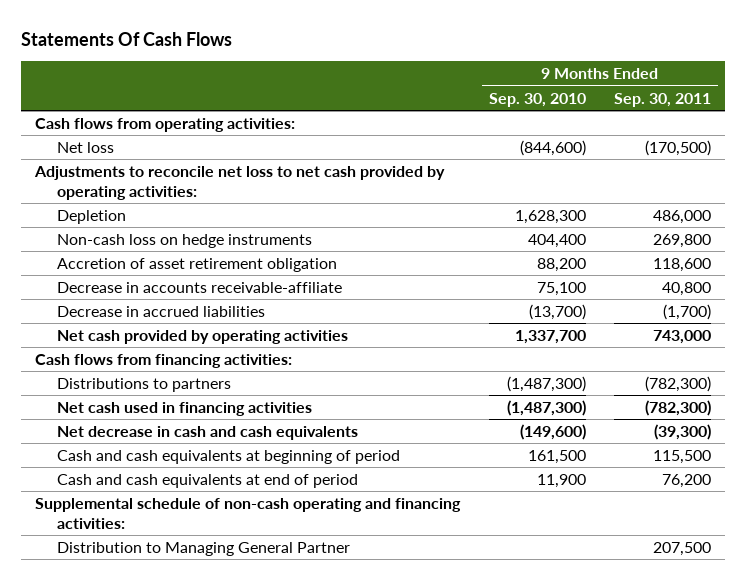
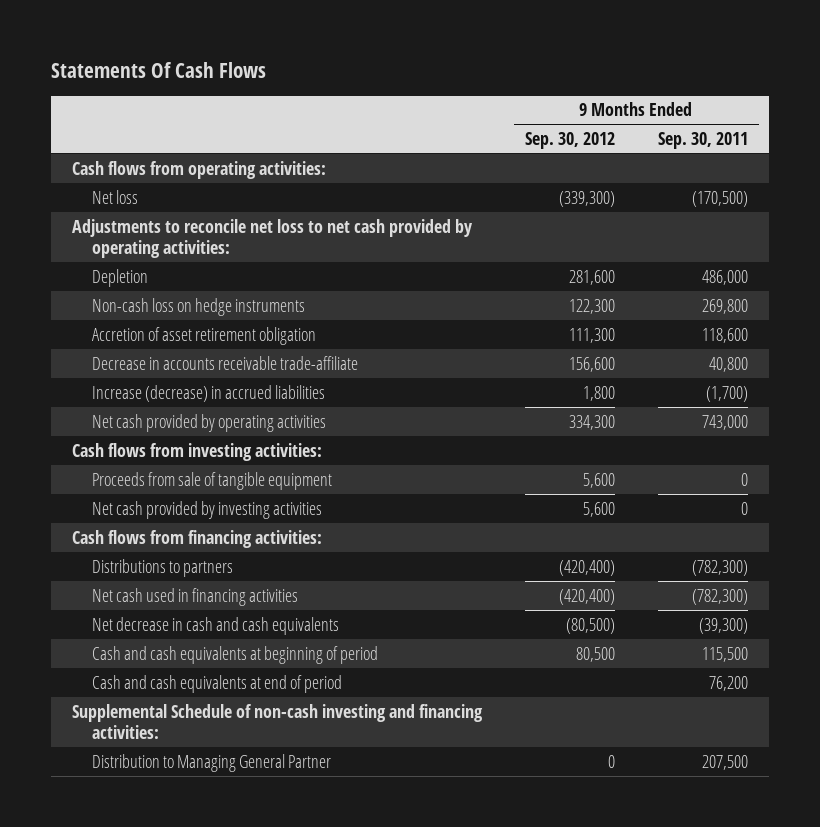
[488,92,586,107] Sep. 30, 2010 -> none
none -> [525,131,616,149] Sep. 30, 2012
[56,281,342,293] Decrease in accounts receivable-affiliate -> [91,355,358,370] Decrease in accounts receivable trade-affiliate
[56,305,265,317] Decrease in accrued liabilities -> [91,384,325,402] Increase (decrease) in accrued liabilities
none -> [72,442,323,461] Cash flows from investing activities:
none -> [91,471,332,490] Proceeds from sale of tangible equipment
none -> [91,500,322,519] Net cash provided by investing activities
[35,497,462,529] Supplemental schedule of non-cash operating and financing activities: -> [72,703,484,740] Supplemental Schedule of non-cash investing and financing activities:

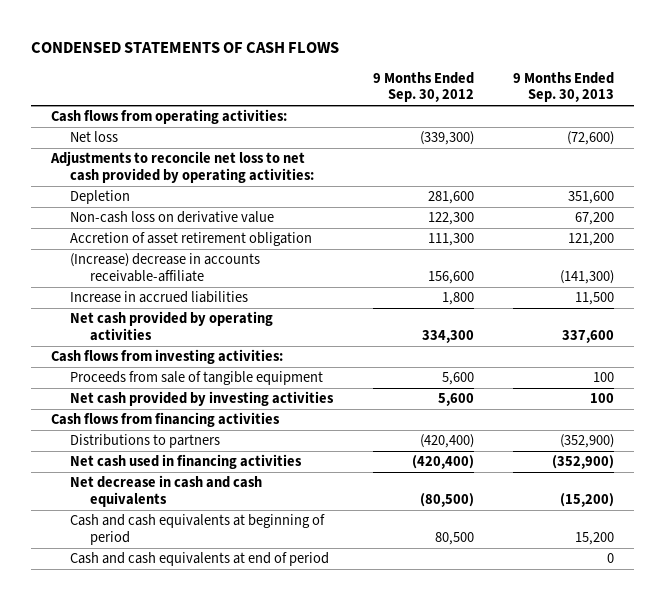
[50,62,266,79] Statements Of Cash Flows -> [30,42,339,54] CONDENSED STATEMENTS OF CASH FLOWS
[657,131,748,149] Sep. 30, 2011 -> none
none -> [513,71,615,103] 9 Months Ended Sep. 30, 2013
[91,297,305,316] Non-cash loss on hedge instruments -> [70,211,275,224] Non-cash loss on derivative value
[91,355,358,370] Decrease in accounts receivable trade-affiliate -> [70,253,261,282] (Increase) decrease in accounts receivable-affiliate
[91,384,325,402] Increase (decrease) in accrued liabilities -> [70,291,249,304] Increase in accrued liabilities
[72,529,323,548] Cash flows from financing activities: -> [50,412,280,428] Cash flows from financing activities
[72,703,484,740] Supplemental Schedule of non-cash investing and financing activities: -> none
[91,753,331,772] Distribution to Managing General Partner -> none

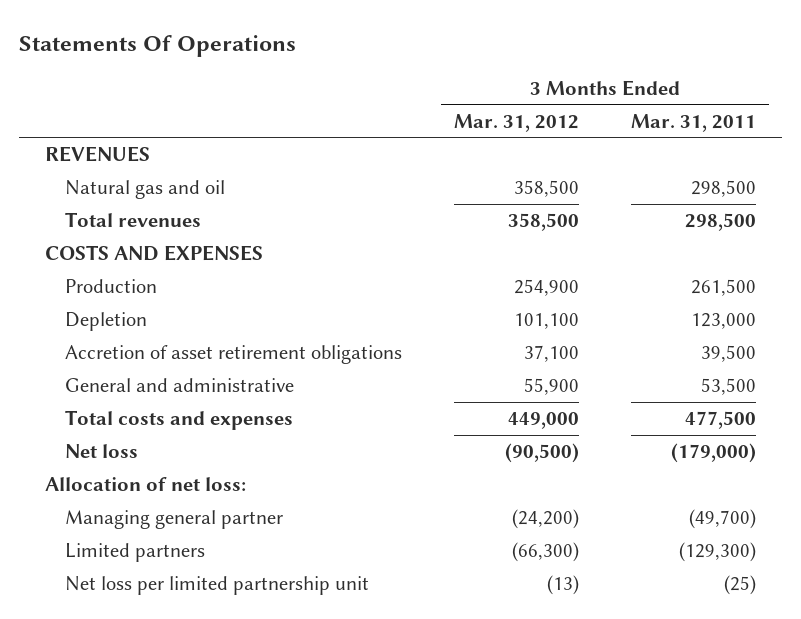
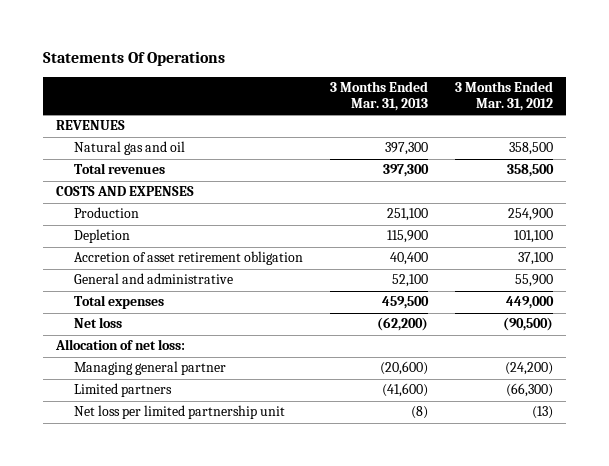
[631,113,757,132] Mar. 31, 2011 -> none
none -> [329,81,428,111] 3 Months Ended Mar. 31, 2013
[64,345,402,365] Accretion of asset retirement obligations -> [73,251,303,266] Accretion of asset retirement obligation
[64,410,293,431] Total costs and expenses -> [73,295,164,310] Total expenses

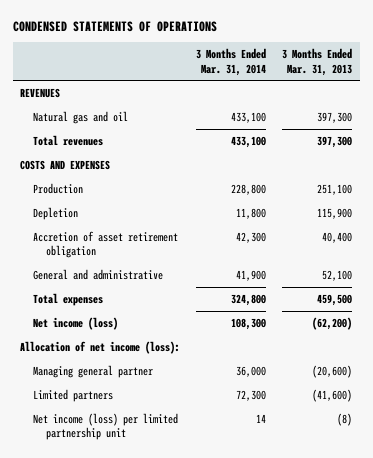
[42,51,225,67] Statements Of Operations -> [12,20,217,32] CONDENSED STATEMENTS OF OPERATIONS
[454,81,553,111] 3 Months Ended Mar. 31, 2012 -> none
none -> [196,48,267,76] 3 Months Ended Mar. 31, 2014
[73,317,122,329] Net loss -> [33,316,119,330] Net income (loss)
[55,339,186,351] Allocation of net loss: -> [20,340,181,354] Allocation of net income (loss):
[73,405,285,420] Net loss per limited partnership unit -> [33,412,179,441] Net income (loss) per limited partnership unit

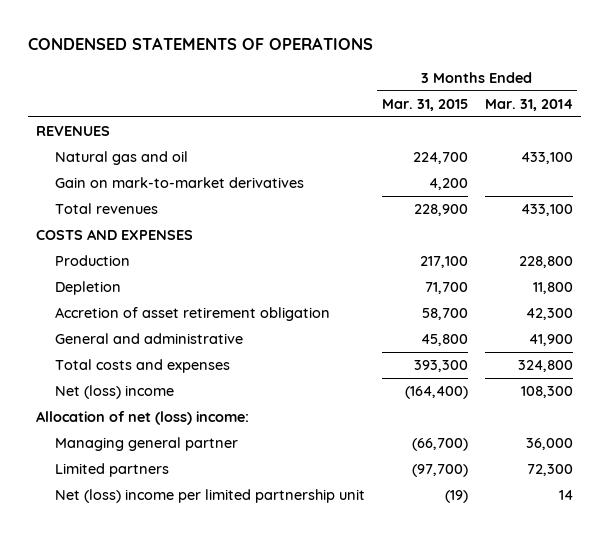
[282,48,353,76] 3 Months Ended Mar. 31, 2013 -> none
none -> [381,99,468,112] Mar. 31, 2015
none -> [54,177,304,189] Gain on mark-to-market derivatives
[33,292,104,306] Total expenses -> [54,359,230,374] Total costs and expenses
[33,316,119,330] Net income (loss) -> [54,385,174,400] Net (loss) income
[20,340,181,354] Allocation of net income (loss): -> [36,411,250,426] Allocation of net (loss) income:
[33,412,179,441] Net income (loss) per limited partnership unit -> [54,489,365,504] Net (loss) income per limited partnership unit

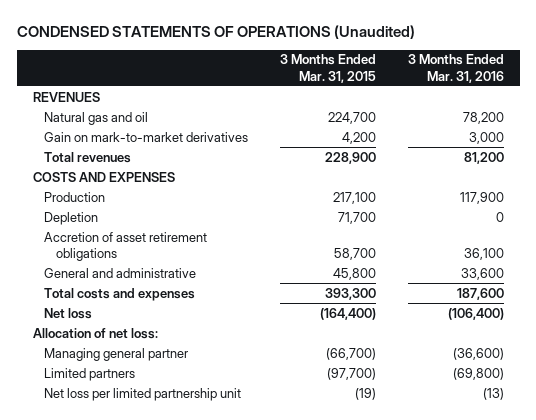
[27,37,373,51] CONDENSED STATEMENTS OF OPERATIONS -> [16,24,415,39] CONDENSED STATEMENTS OF OPERATIONS (Unaudited)
[484,99,573,112] Mar. 31, 2014 -> none
none -> [407,54,504,83] 3 Months Ended Mar. 31, 2016
[54,307,330,322] Accretion of asset retirement obligation -> [44,231,208,262] Accretion of asset retirement obligations
[54,385,174,400] Net (loss) income -> [44,307,93,319] Net loss
[36,411,250,426] Allocation of net (loss) income: -> [32,327,158,339] Allocation of net loss:
[54,489,365,504] Net (loss) income per limited partnership unit -> [44,387,242,401] Net loss per limited partnership unit

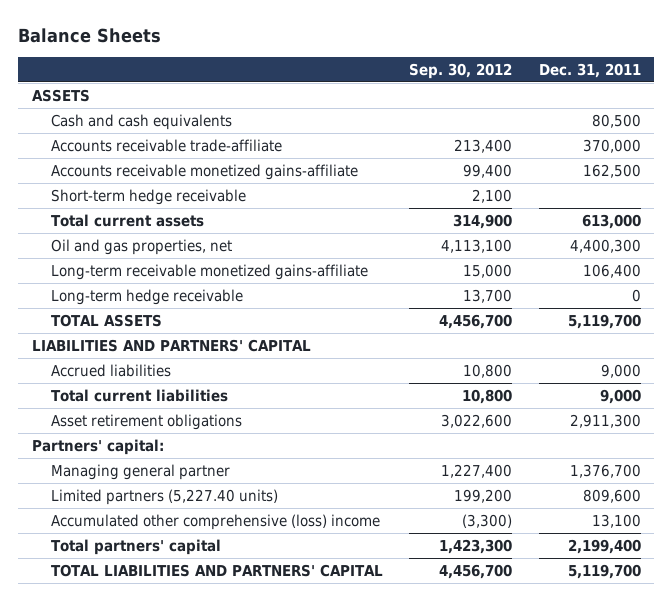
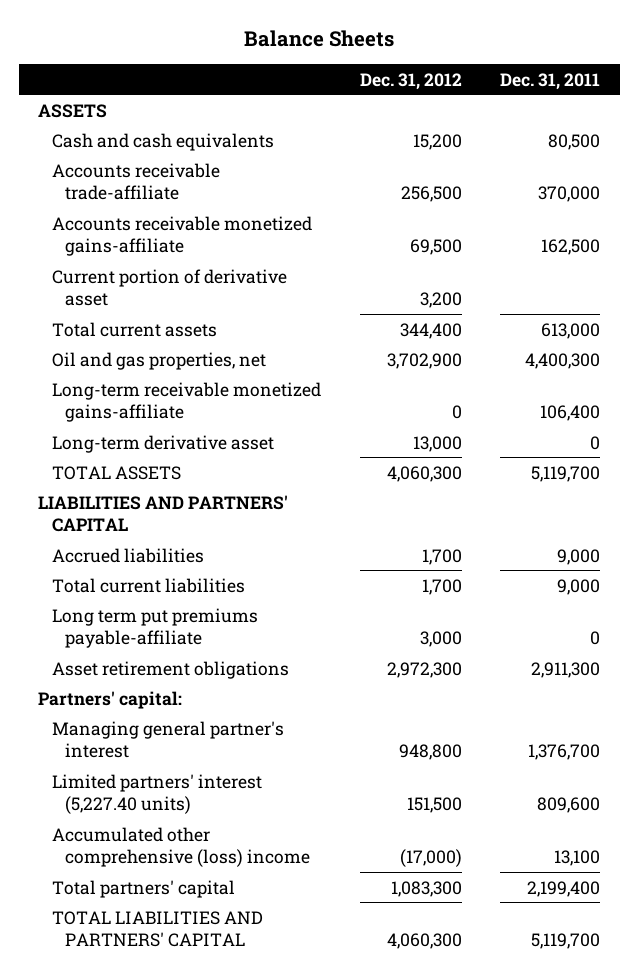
[409,62,513,79] Sep. 30, 2012 -> none
none -> [359,72,462,90] Dec. 31, 2012
[50,188,246,205] Short-term hedge receivable -> [51,268,287,307] Current portion of derivative asset
[50,288,243,305] Long-term hedge receivable -> [51,434,274,453] Long-term derivative asset
none -> [51,607,258,649] Long term put premiums payable-affiliate
[50,463,230,480] Managing general partner -> [51,720,284,759] Managing general partner's interest
[50,488,278,505] Limited partners (5,227.40 units) -> [51,773,262,815] Limited partners' interest (5,227.40 units)

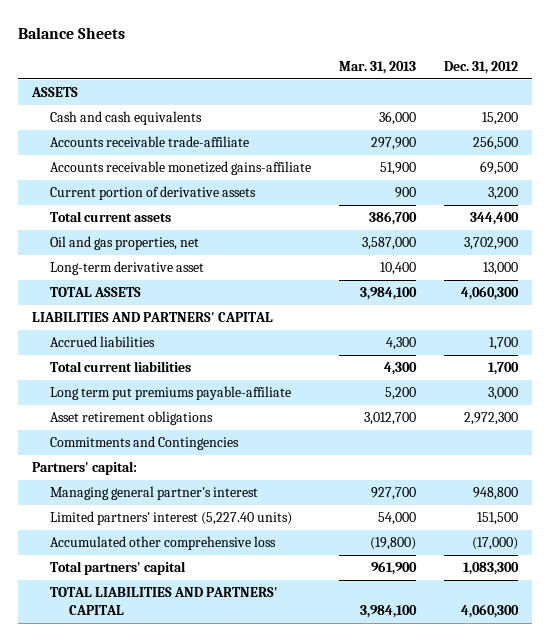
[500,72,601,90] Dec. 31, 2011 -> none
none -> [339,60,417,74] Mar. 31, 2013
[51,268,287,307] Current portion of derivative asset -> [50,186,257,201] Current portion of derivative assets
[51,381,321,423] Long-term receivable monetized gains-affiliate -> none
none -> [50,436,240,451] Commitments and Contingencies
[51,826,311,868] Accumulated other comprehensive (loss) income -> [50,536,277,551] Accumulated other comprehensive loss

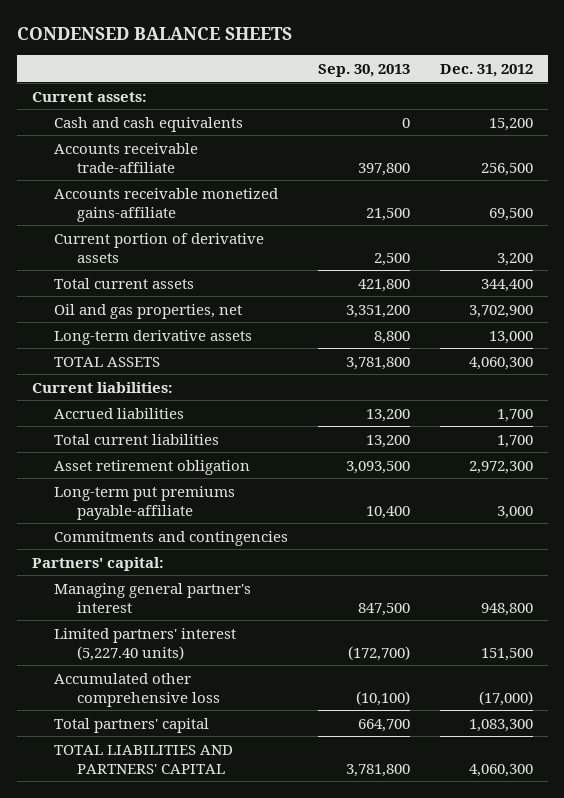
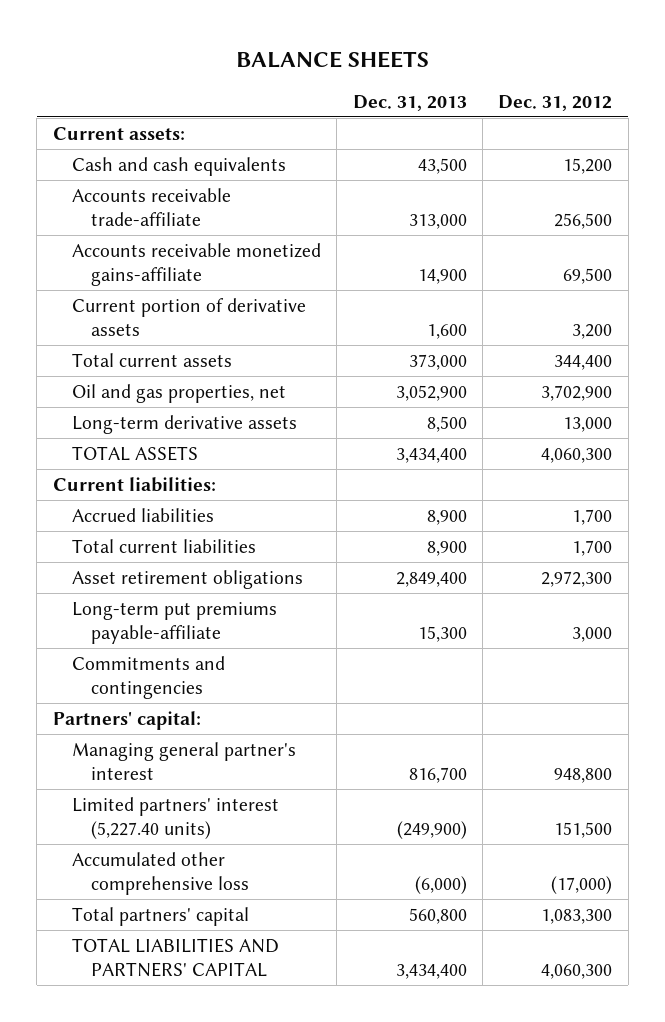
[16,27,292,41] CONDENSED BALANCE SHEETS -> [235,50,429,68] BALANCE SHEETS
[318,63,411,77] Sep. 30, 2013 -> none
none -> [352,94,467,111] Dec. 31, 2013
[54,459,251,475] Asset retirement obligation -> [72,569,304,589] Asset retirement obligations

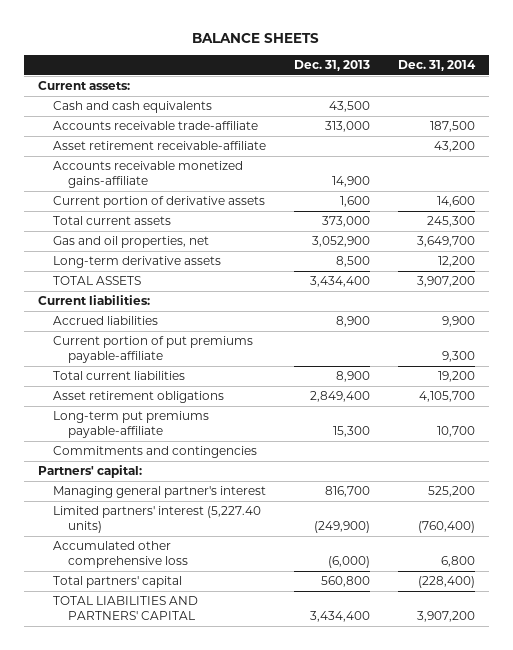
[498,94,613,111] Dec. 31, 2012 -> none
none -> [397,60,476,72] Dec. 31, 2014
none -> [53,141,267,151] Asset retirement receivable-affiliate
[72,383,287,403] Oil and gas properties, net -> [53,236,210,249] Gas and oil properties, net
none -> [53,336,254,364] Current portion of put premiums payable-affiliate

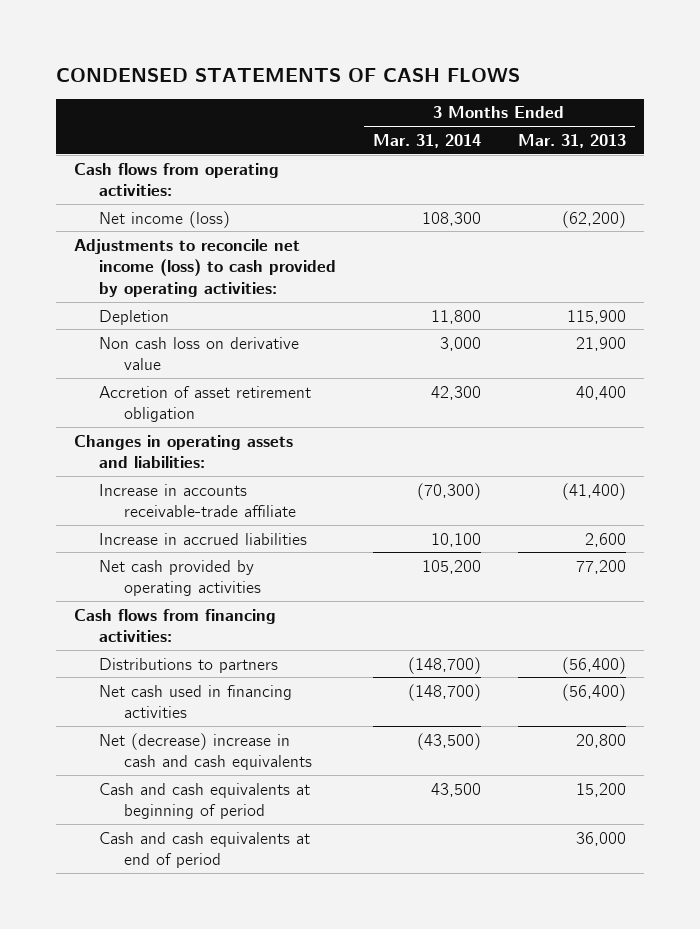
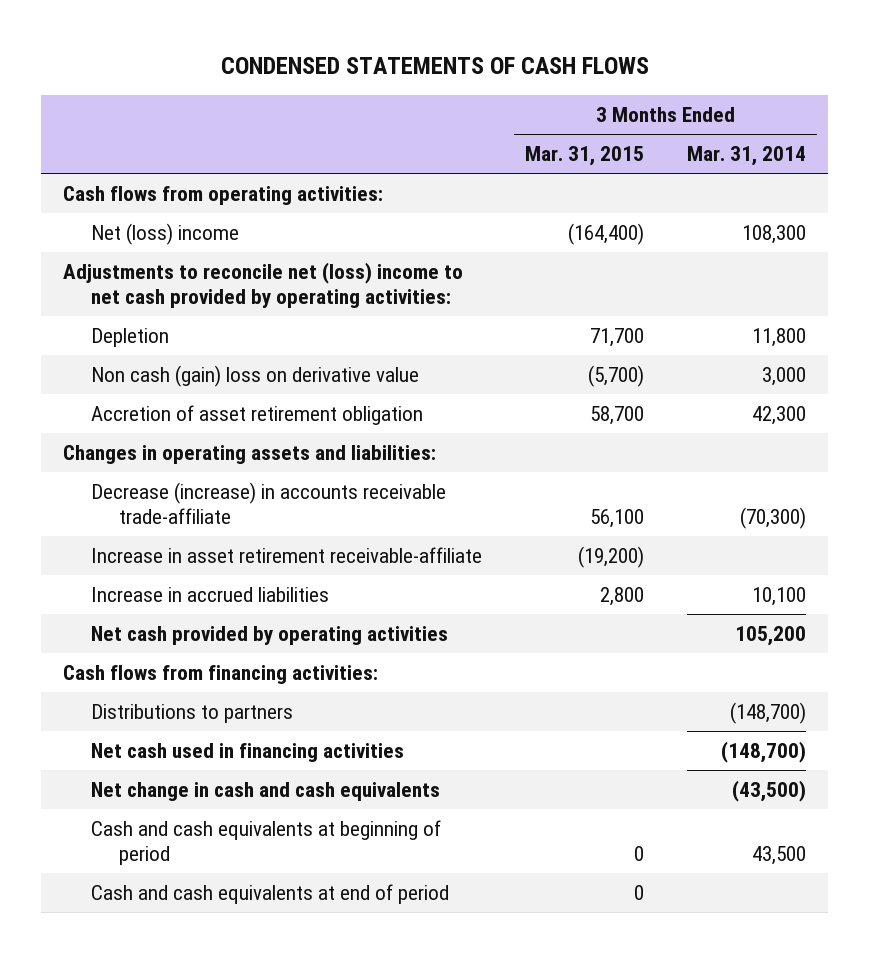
[517,133,626,148] Mar. 31, 2013 -> none
none -> [524,146,644,167] Mar. 31, 2015
[99,210,231,228] Net income (loss) -> [90,223,239,246] Net (loss) income
[74,238,337,298] Adjustments to reconcile net income (loss) to cash provided by operating activities: -> [62,262,463,308] Adjustments to reconcile net (loss) income to net cash provided by operating activities:
[99,336,300,371] Non cash loss on derivative value -> [90,365,419,388] Non cash (gain) loss on derivative value
[99,483,296,518] Increase in accounts receivable-trade affiliate -> [90,482,446,524] Decrease (increase) in accounts receivable trade-affiliate
none -> [90,547,482,564] Increase in asset retirement receivable-affiliate
[99,732,312,771] Net (decrease) increase in cash and cash equivalents -> [90,782,440,802] Net change in cash and cash equivalents

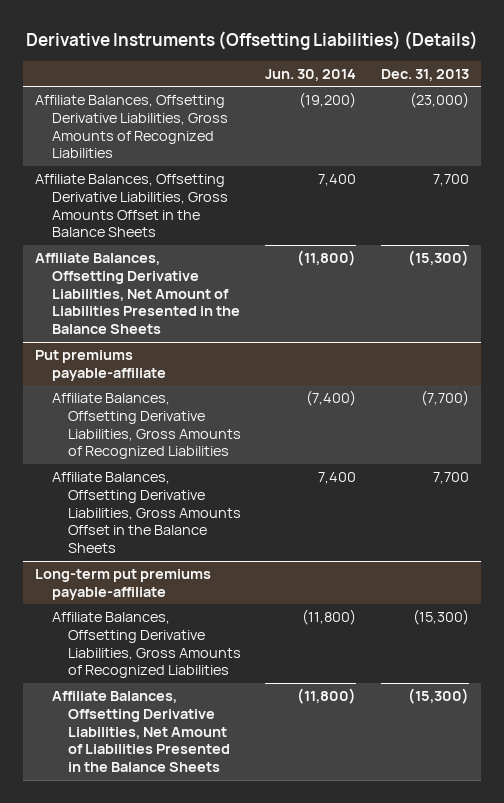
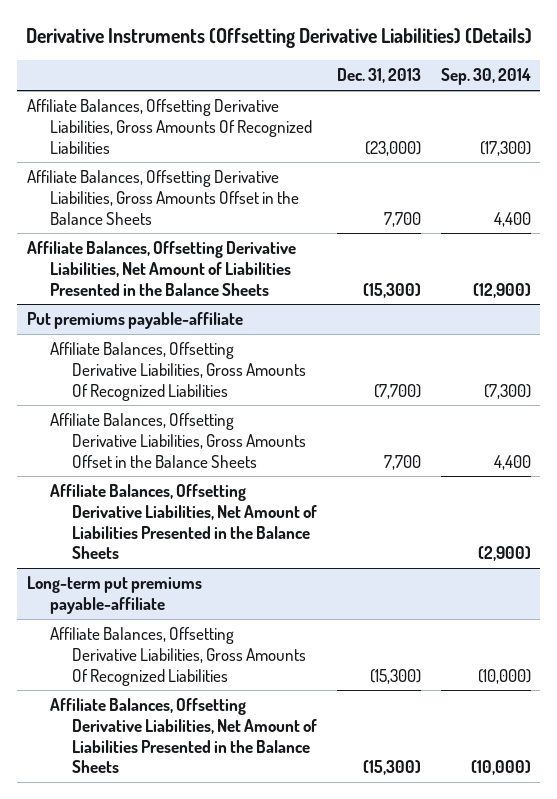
[25,30,478,50] Derivative Instruments (Offsetting Liabilities) (Details) -> [25,28,532,49] Derivative Instruments (Offsetting Derivative Liabilities) (Details)
[265,68,357,81] Jun. 30, 2014 -> none
none -> [440,68,531,86] Sep. 30, 2014
[35,95,228,159] Affiliate Balances, Offsetting Derivative Liabilities, Gross Amounts of Recognized Liabilities -> [26,99,312,154] Affiliate Balances, Offsetting Derivative Liabilities, Gross Amounts Of Recognized Liabilities
[51,393,242,460] Affiliate Balances, Offsetting Derivative Liabilities, Gross Amounts of Recognized Liabilities -> [49,342,307,401] Affiliate Balances, Offsetting Derivative Liabilities, Gross Amounts Of Recognized Liabilities
none -> [49,484,318,560] Affiliate Balances, Offsetting Derivative Liabilities, Net Amount of Liabilities Presented in the Balance Sheets
[51,612,242,679] Affiliate Balances, Offsetting Derivative Liabilities, Gross Amounts of Recognized Liabilities -> [49,627,307,686] Affiliate Balances, Offsetting Derivative Liabilities, Gross Amounts Of Recognized Liabilities

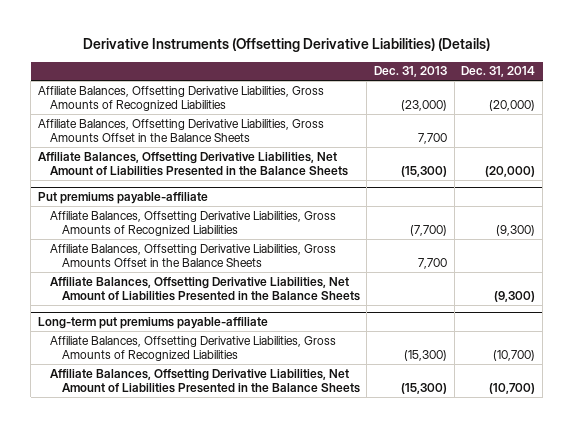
[440,68,531,86] Sep. 30, 2014 -> none
none -> [461,66,536,78] Dec. 31, 2014
[26,99,312,154] Affiliate Balances, Offsetting Derivative Liabilities, Gross Amounts Of Recognized Liabilities -> [37,85,324,112] Affiliate Balances, Offsetting Derivative Liabilities, Gross Amounts of Recognized Liabilities
[49,342,307,401] Affiliate Balances, Offsetting Derivative Liabilities, Gross Amounts Of Recognized Liabilities -> [49,210,336,237] Affiliate Balances, Offsetting Derivative Liabilities, Gross Amounts of Recognized Liabilities
[49,627,307,686] Affiliate Balances, Offsetting Derivative Liabilities, Gross Amounts Of Recognized Liabilities -> [49,335,336,362] Affiliate Balances, Offsetting Derivative Liabilities, Gross Amounts of Recognized Liabilities

